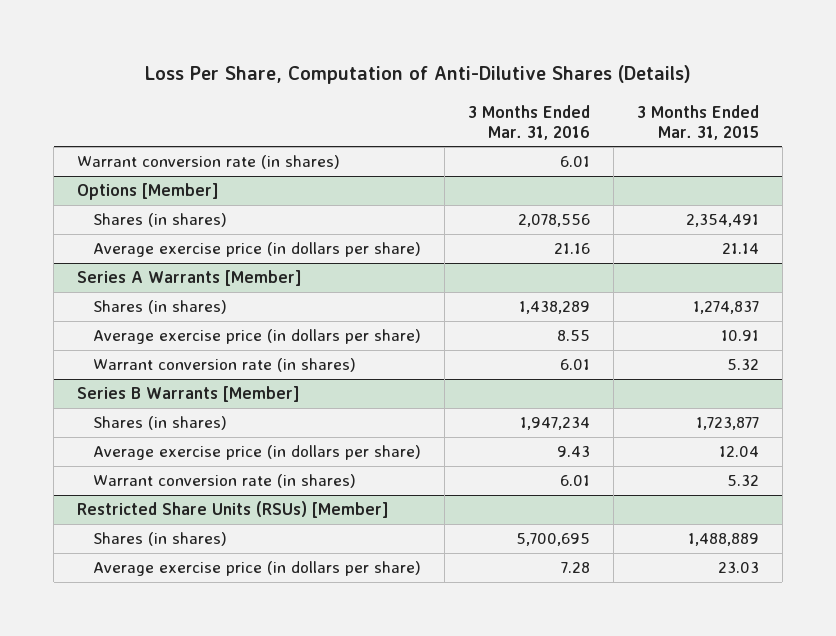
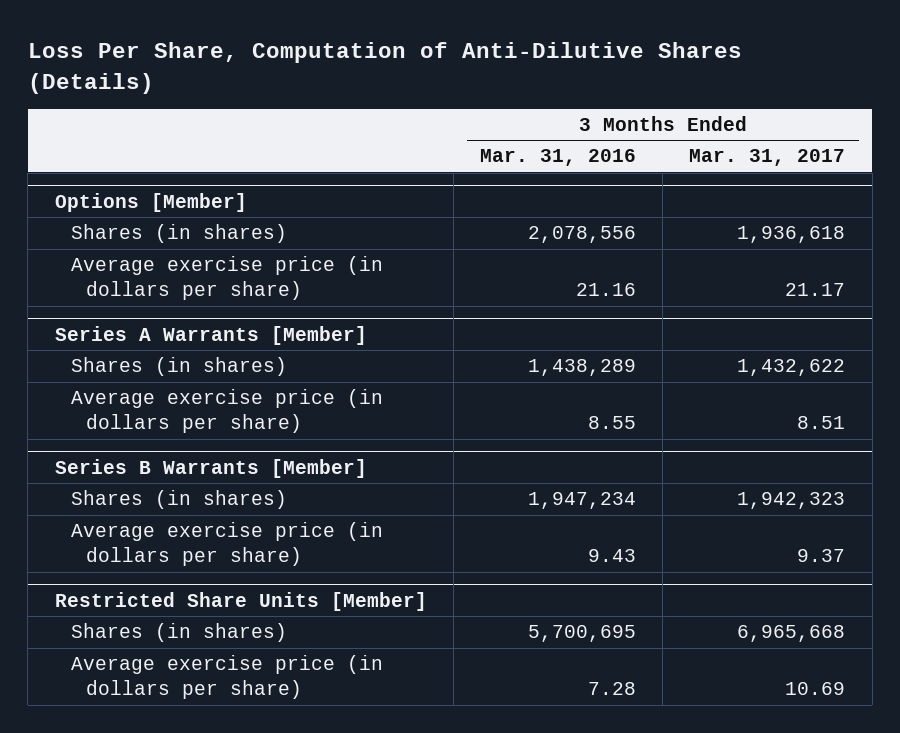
[636,104,759,140] 3 Months Ended Mar. 31, 2015 -> none
none -> [689,149,846,167] Mar. 31, 2017
[77,155,341,170] Warrant conversion rate (in shares) -> none
[92,358,356,373] Warrant conversion rate (in shares) -> none
[92,474,356,489] Warrant conversion rate (in shares) -> none
[77,501,390,519] Restricted Share Units (RSUs) [Member] -> [54,591,427,611] Restricted Share Units [Member]

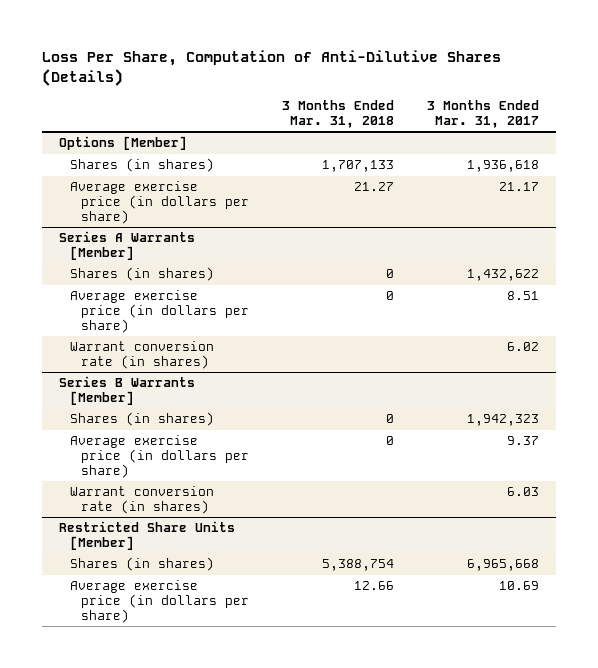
[480,149,637,167] Mar. 31, 2016 -> none
none -> [281,100,394,128] 3 Months Ended Mar. 31, 2018
none -> [69,341,214,370] Warrant conversion rate (in shares)
none -> [69,486,214,515] Warrant conversion rate (in shares)

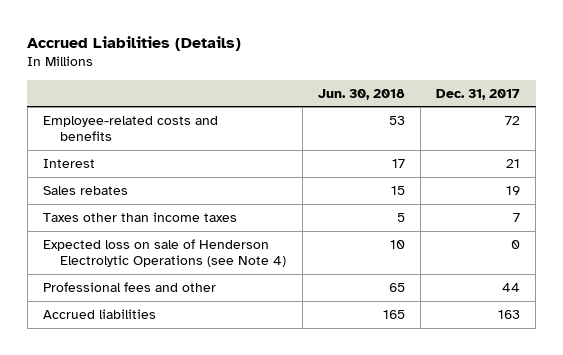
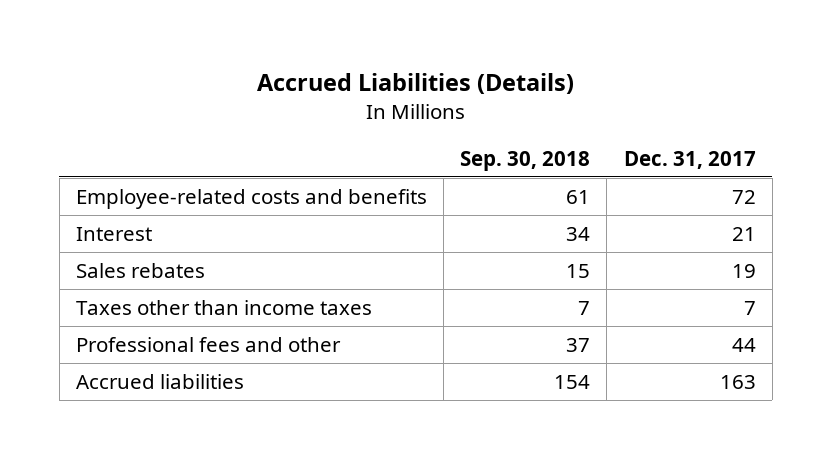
[317,88,405,100] Jun. 30, 2018 -> none
none -> [460,150,591,171] Sep. 30, 2018
[43,238,287,268] Expected loss on sale of Henderson Electrolytic Operations (see Note 4) -> none

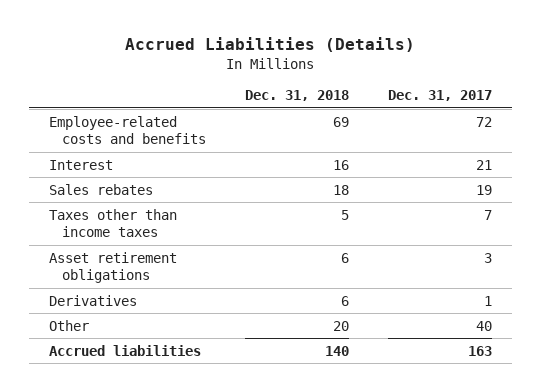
[460,150,591,171] Sep. 30, 2018 -> none
none -> [244,90,349,102] Dec. 31, 2018
[76,336,342,352] Professional fees and other -> none
none -> [48,251,177,284] Asset retirement obligations
none -> [48,294,137,306] Derivatives
none -> [48,319,89,331] Other

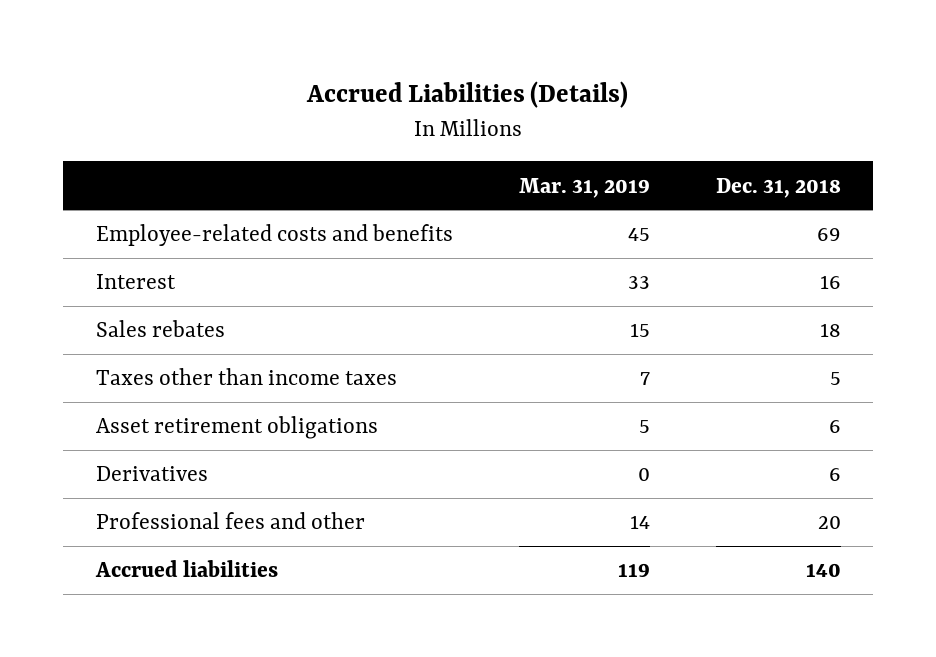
[388,90,493,102] Dec. 31, 2017 -> none
none -> [518,177,650,198] Mar. 31, 2019
[48,319,89,331] Other -> none
none -> [95,512,365,530] Professional fees and other

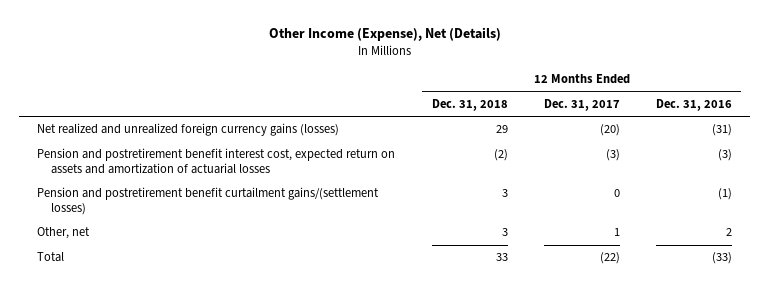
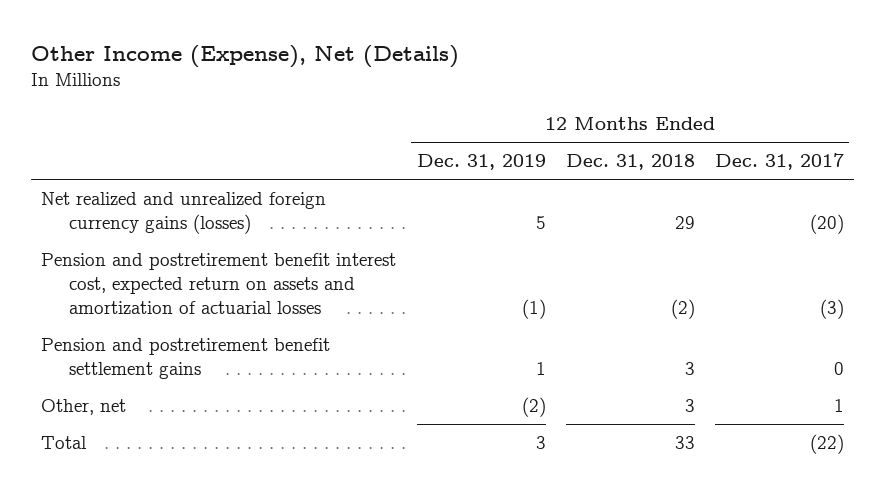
[656,98,733,111] Dec. 31, 2016 -> none
none -> [416,154,546,171] Dec. 31, 2019
[37,187,380,216] Pension and postretirement benefit curtailment gains/(settlement losses) -> [41,338,331,380] Pension and postretirement benefit settlement gains

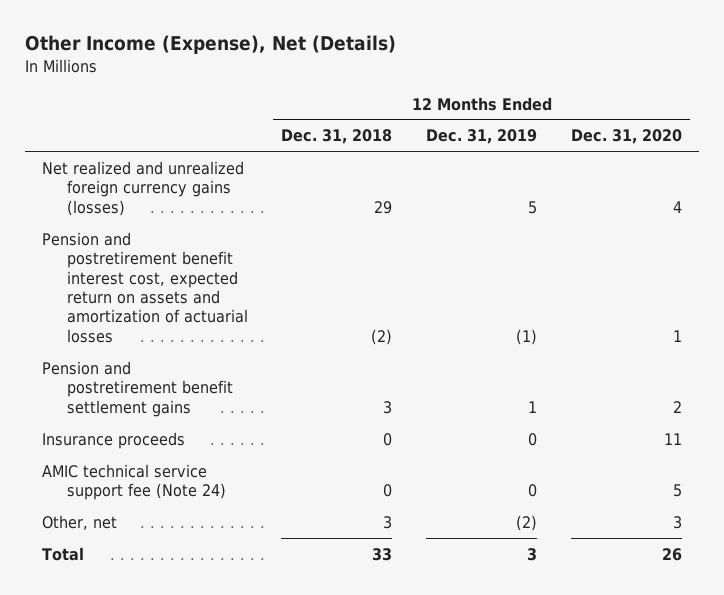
[715,153,845,171] Dec. 31, 2017 -> none
none -> [570,129,682,145] Dec. 31, 2020
none -> [42,431,186,449] Insurance proceeds
none -> [42,463,226,501] AMIC technical service support fee (Note 24)

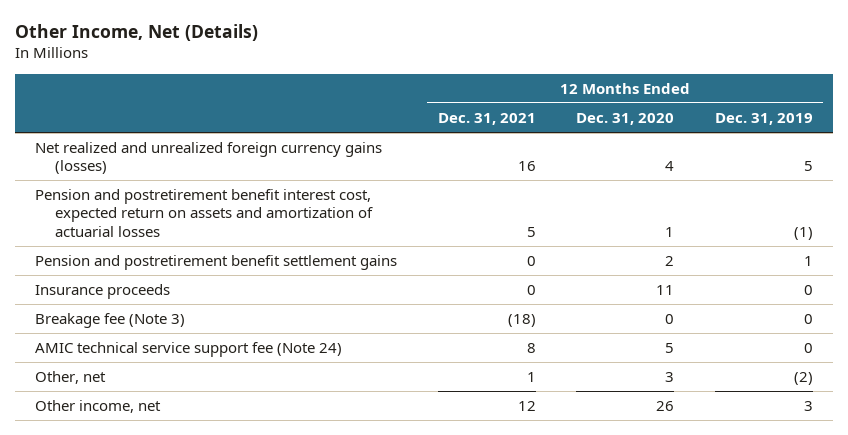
[25,35,397,55] Other Income (Expense), Net (Details) -> [14,24,258,42] Other Income, Net (Details)
[281,129,393,145] Dec. 31, 2018 -> none
none -> [437,112,536,125] Dec. 31, 2021
none -> [34,313,185,329] Breakage fee (Note 3)
[42,546,85,561] Total -> [34,400,161,414] Other income, net

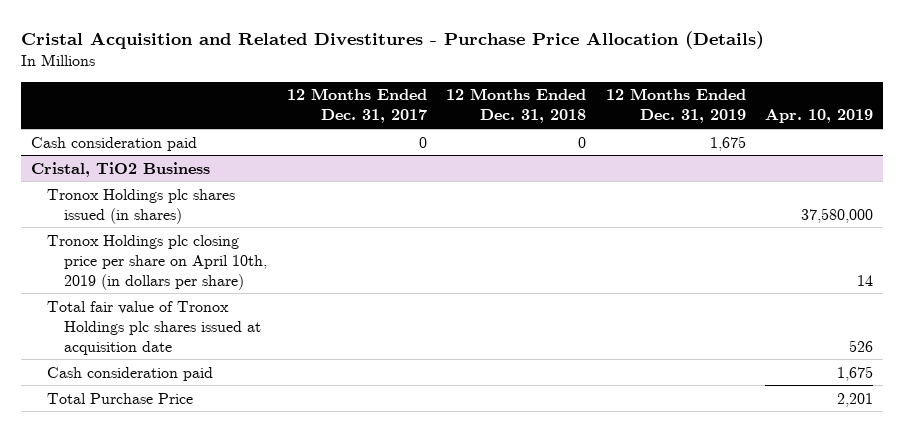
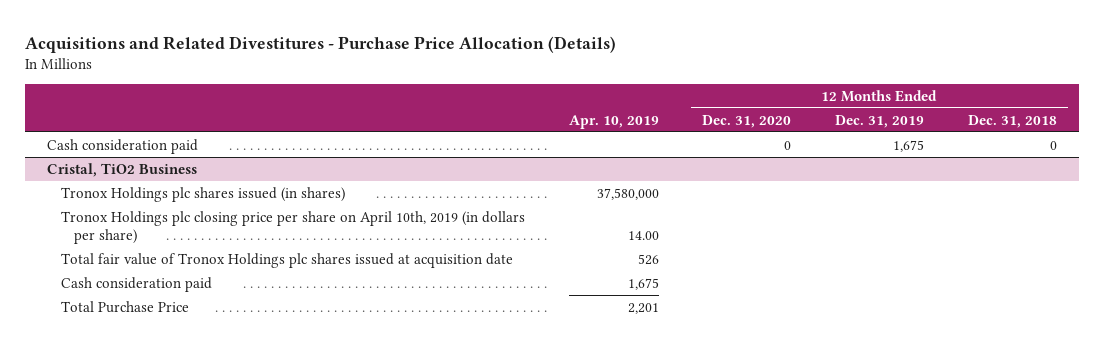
[20,31,764,50] Cristal Acquisition and Related Divestitures - Purchase Price Allocation (Details) -> [25,35,617,53] Acquisitions and Related Divestitures - Purchase Price Allocation (Details)
[286,88,427,124] 12 Months Ended Dec. 31, 2017 -> none
none -> [702,114,792,128] Dec. 31, 2020
[857,274,874,286] 14 -> [627,231,659,241] 14.00

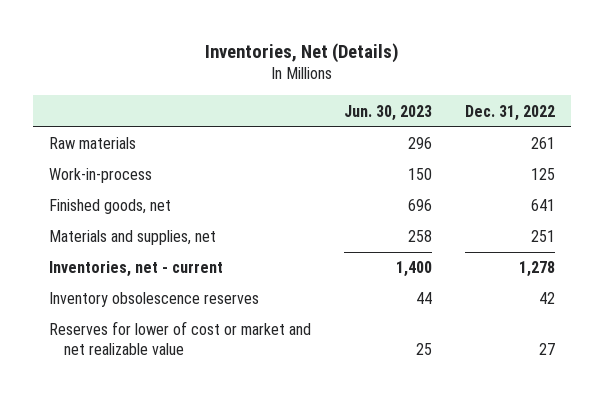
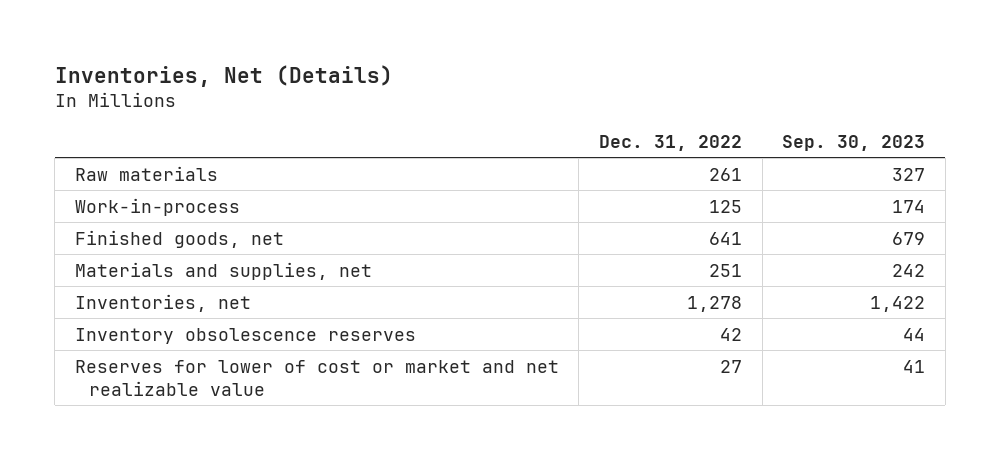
[344,104,433,121] Jun. 30, 2023 -> none
none -> [782,135,926,152] Sep. 30, 2023
[49,261,224,278] Inventories, net - current -> [74,293,251,312] Inventories, net

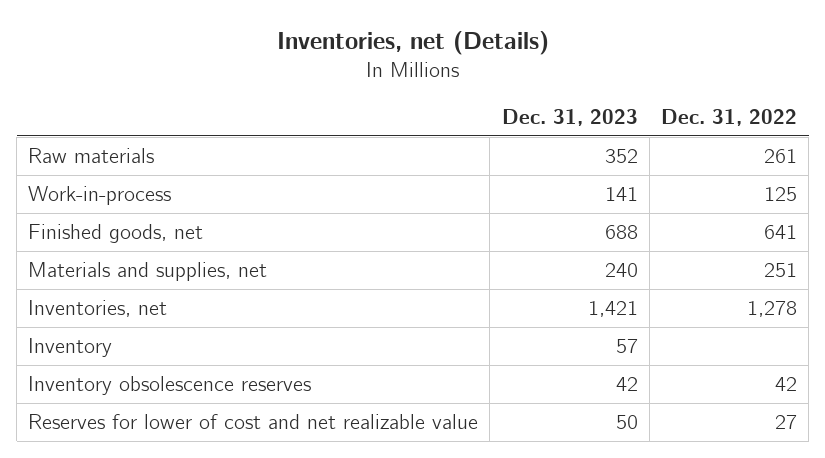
[54,64,393,87] Inventories, Net (Details) -> [276,30,549,55] Inventories, net (Details)
[782,135,926,152] Sep. 30, 2023 -> none
none -> [501,108,638,126] Dec. 31, 2023
none -> [28,338,113,358] Inventory
[74,359,559,396] Reserves for lower of cost or market and net realizable value -> [28,414,479,430] Reserves for lower of cost and net realizable value

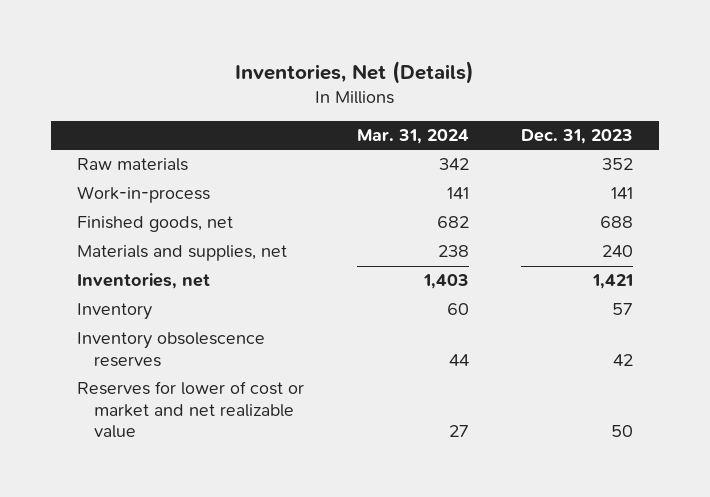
[276,30,549,55] Inventories, net (Details) -> [235,60,475,84] Inventories, Net (Details)
[660,108,797,126] Dec. 31, 2022 -> none
none -> [356,129,469,145] Mar. 31, 2024
[28,414,479,430] Reserves for lower of cost and net realizable value -> [77,381,305,439] Reserves for lower of cost or market and net realizable value

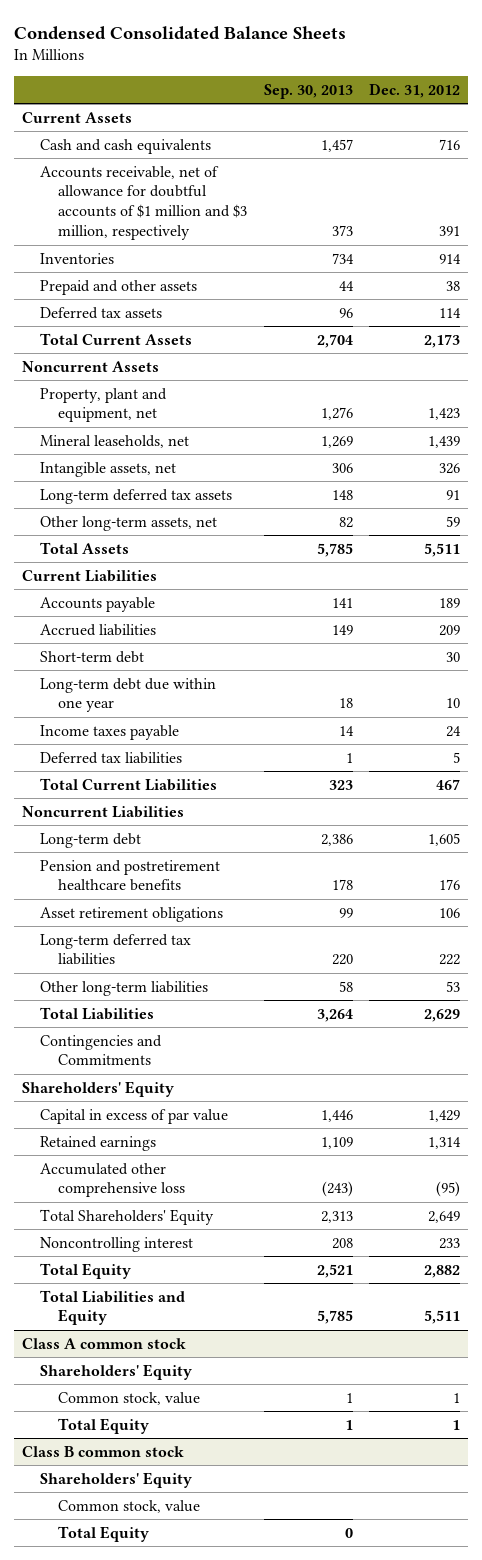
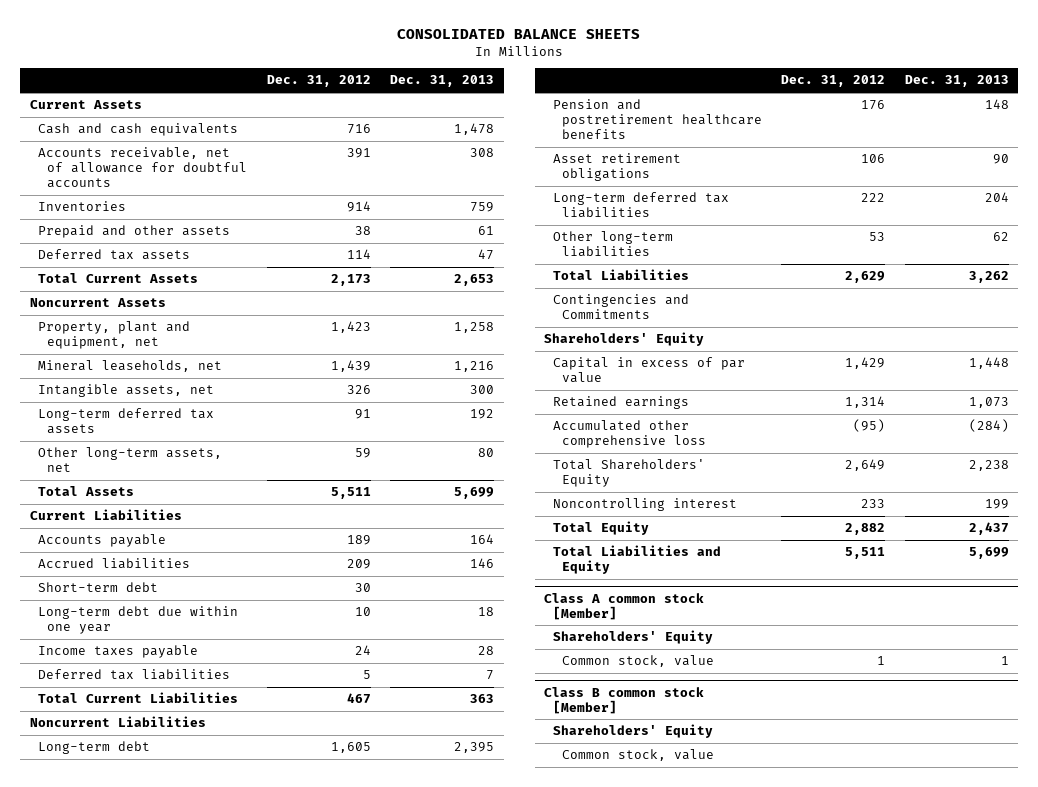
[14,25,347,40] Condensed Consolidated Balance Sheets -> [397,29,641,40] CONSOLIDATED BALANCE SHEETS
[263,83,353,99] Sep. 30, 2013 -> none
none -> [390,75,495,88] Dec. 31, 2013
[40,165,248,241] Accounts receivable, net of allowance for doubtful accounts of $1 million and $3 million, respectively -> [38,147,248,188] Accounts receivable, net of allowance for doubtful accounts
[22,1337,187,1349] Class A common stock -> [544,592,705,620] Class A common stock [Member]
[58,1417,150,1434] Total Equity -> none
[22,1445,185,1457] Class B common stock -> [544,686,705,714] Class B common stock [Member]
[58,1525,150,1542] Total Equity -> none

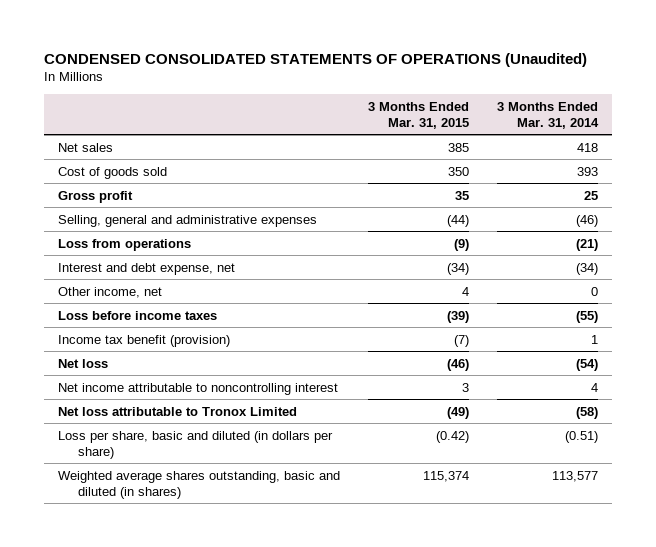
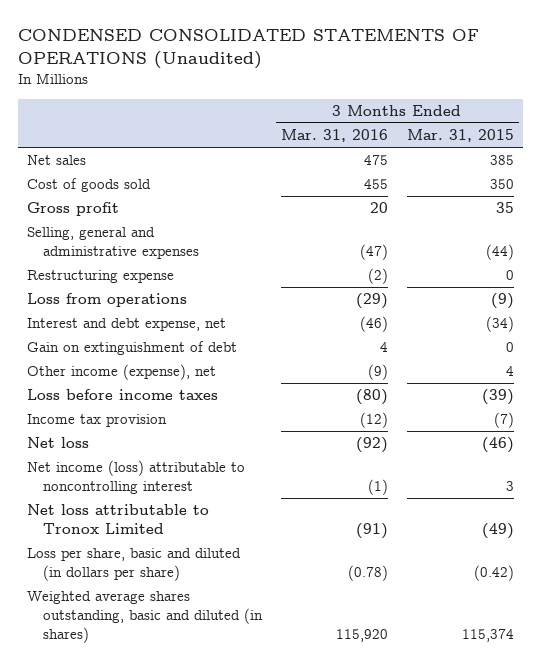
[497,101,600,129] 3 Months Ended Mar. 31, 2014 -> none
none -> [280,129,388,143] Mar. 31, 2016
none -> [27,270,175,284] Restructuring expense
none -> [27,341,238,356] Gain on extinguishment of debt
[58,286,163,298] Other income, net -> [27,364,217,381] Other income (expense), net
[58,334,231,347] Income tax benefit (provision) -> [27,414,168,428] Income tax provision
[58,382,339,395] Net income attributable to noncontrolling interest -> [27,460,246,495] Net income (loss) attributable to noncontrolling interest

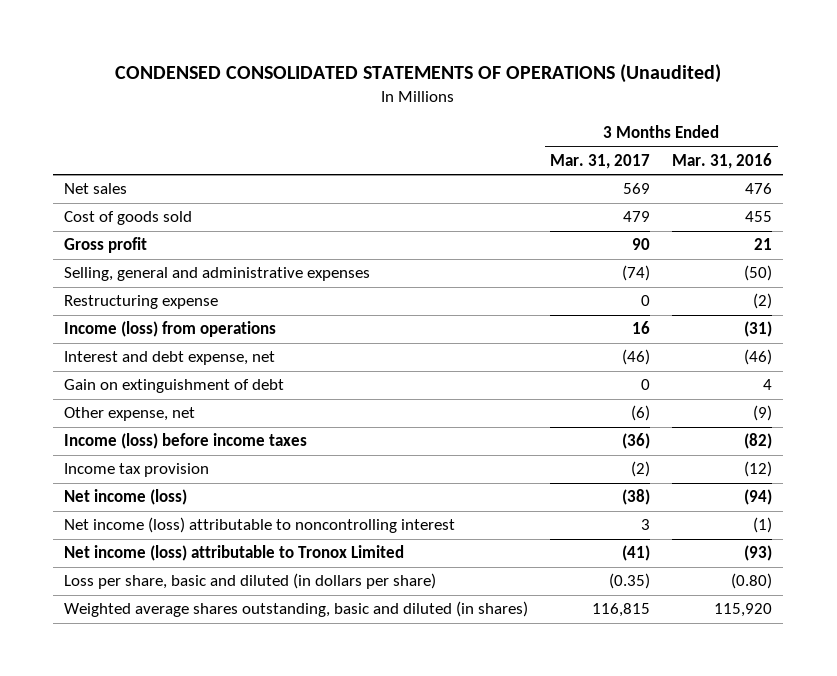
[406,129,514,143] Mar. 31, 2015 -> none
none -> [550,153,651,169] Mar. 31, 2017
[363,155,388,166] 475 -> [745,183,773,195] 476
[369,202,388,214] 20 -> [754,238,773,251] 21
[359,244,388,261] (47) -> [744,265,773,282] (50)
[27,293,188,308] Loss from operations -> [64,321,277,338] Income (loss) from operations
[355,293,388,310] (29) -> [744,321,773,338] (31)
[27,364,217,381] Other income (expense), net -> [64,407,196,422] Other expense, net
[27,389,219,401] Loss before income taxes -> [64,433,308,450] Income (loss) before income taxes
[355,389,388,406] (80) -> [744,433,773,450] (82)
[27,437,90,449] Net loss -> [64,489,188,506] Net income (loss)
[355,437,388,454] (92) -> [744,489,773,506] (94)
[27,504,210,535] Net loss attributable to Tronox Limited -> [64,545,405,562] Net income (loss) attributable to Tronox Limited
[355,523,388,540] (91) -> [744,545,773,562] (93)
[347,565,388,582] (0.78) -> [731,573,773,590] (0.80)

